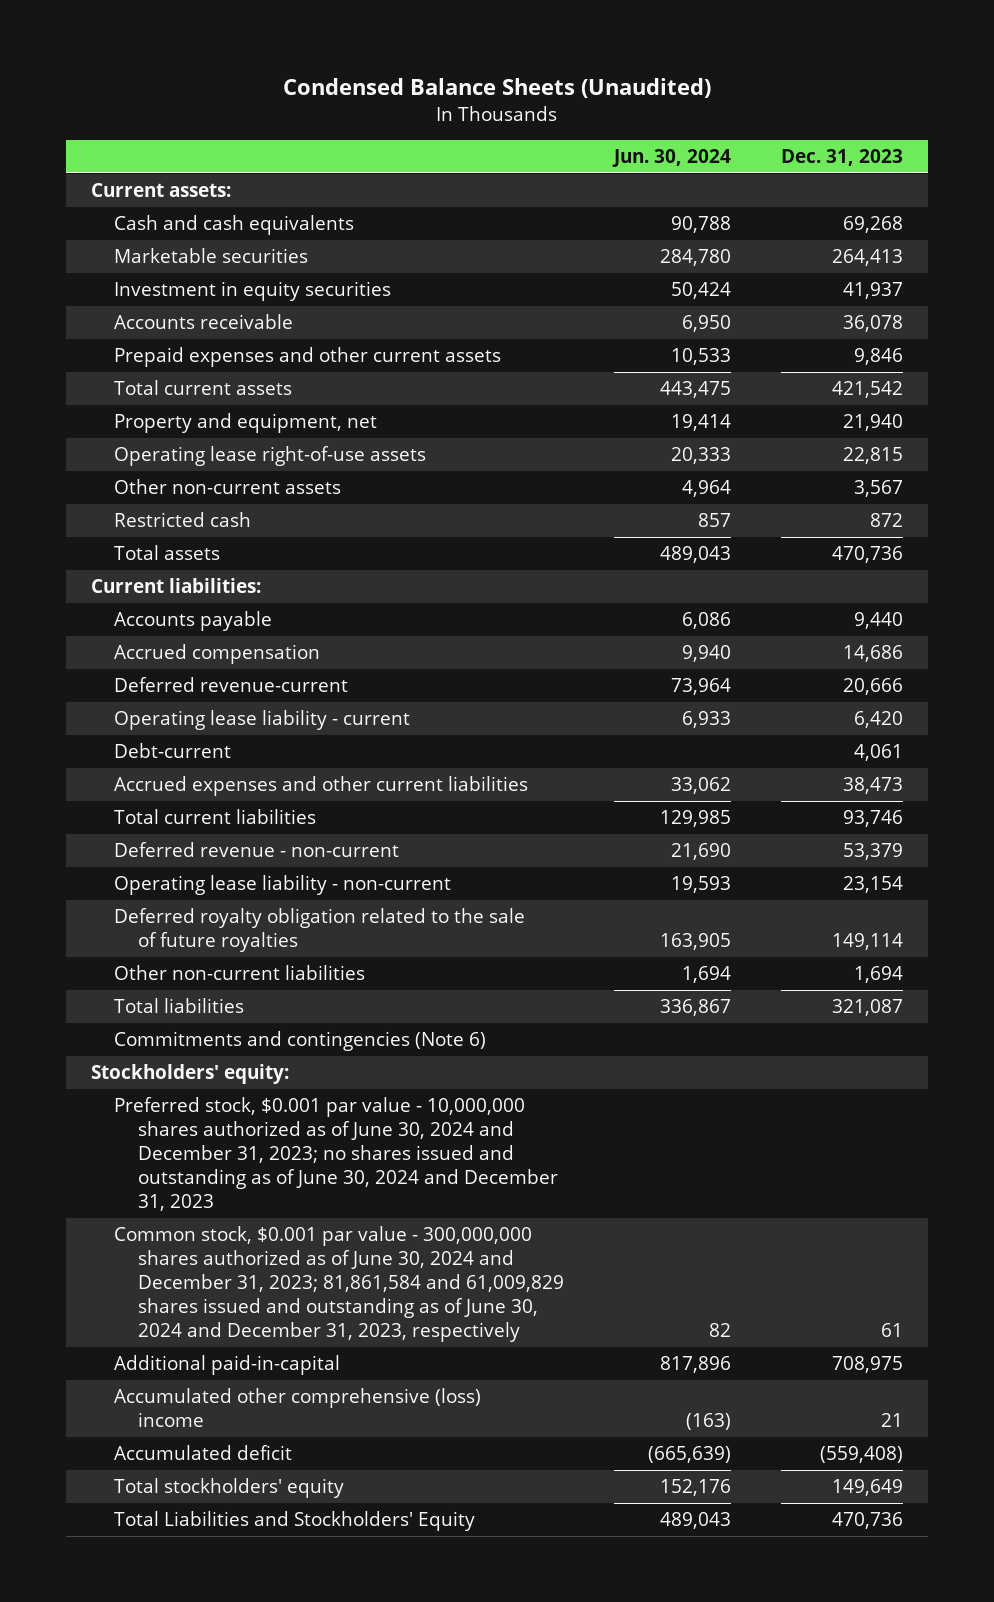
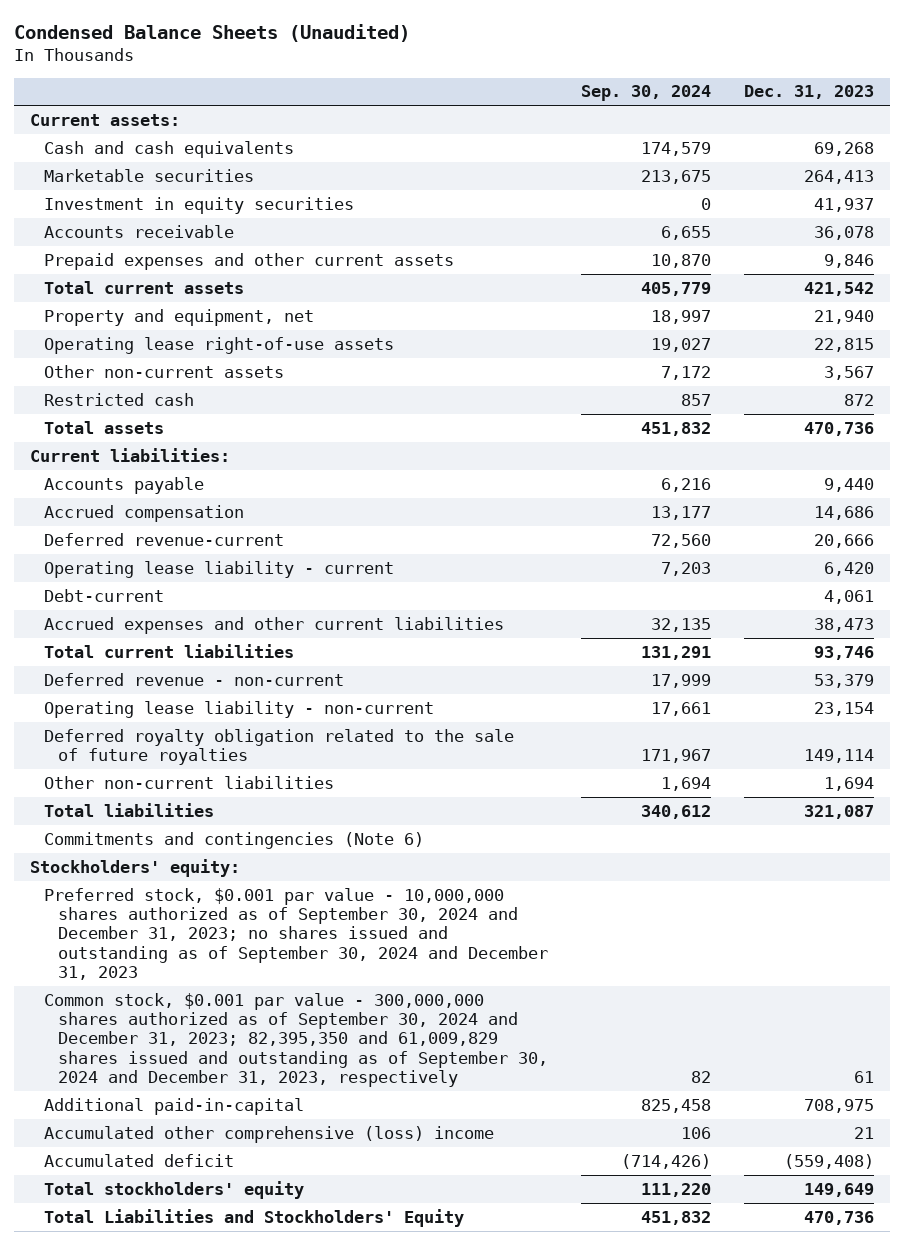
[612,149,732,168] Jun. 30, 2024 -> none
none -> [580,85,711,102] Sep. 30, 2024
[114,1097,559,1211] Preferred stock, $0.001 par value - 10,000,000 shares authorized as of June 30, 2024 and December 31, 2023; no shares issued and outstanding as of June 30, 2024 and December 31, 2023 -> [44,887,549,981] Preferred stock, $0.001 par value - 10,000,000 shares authorized as of September 30, 2024 and December 31, 2023; no shares issued and outstanding as of September 30, 2024 and December 31, 2023
[114,1226,565,1342] Common stock, $0.001 par value - 300,000,000 shares authorized as of June 30, 2024 and December 31, 2023; 81,861,584 and 61,009,829 shares issued and outstanding as of June 30, 2024 and December 31, 2023, respectively -> [44,992,549,1088] Common stock, $0.001 par value - 300,000,000 shares authorized as of September 30, 2024 and December 31, 2023; 82,395,350 and 61,009,829 shares issued and outstanding as of September 30, 2024 and December 31, 2023, respectively

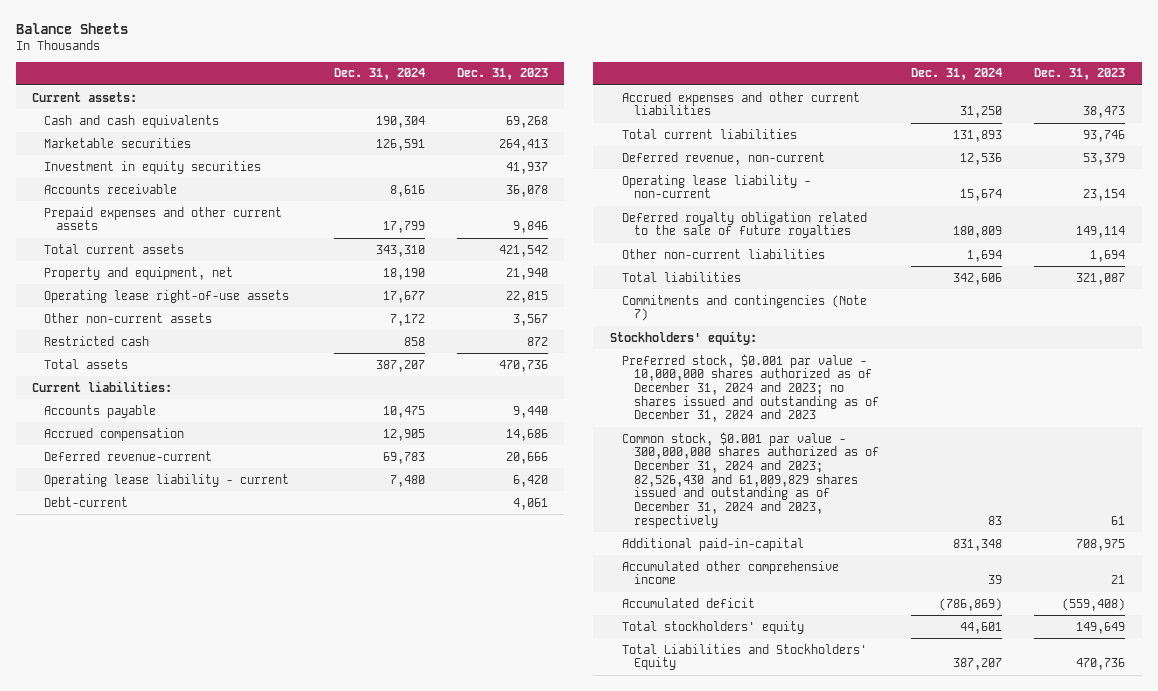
[14,24,411,43] Condensed Balance Sheets (Unaudited) -> [16,23,129,35] Balance Sheets
[580,85,711,102] Sep. 30, 2024 -> none
none -> [333,68,425,81] Dec. 31, 2024
[44,672,345,686] Deferred revenue - non-current -> [621,151,825,165] Deferred revenue, non-current
[44,831,425,849] Commitments and contingencies (Note 6) -> [621,294,867,322] Commitments and contingencies (Note 7)
[44,887,549,981] Preferred stock, $0.001 par value - 10,000,000 shares authorized as of September 30, 2024 and December 31, 2023; no shares issued and outstanding as of September 30, 2024 and December 31, 2023 -> [621,353,879,423] Preferred stock, $0.001 par value - 10,000,000 shares authorized as of December 31, 2024 and 2023; no shares issued and outstanding as of December 31, 2024 and 2023
[44,992,549,1088] Common stock, $0.001 par value - 300,000,000 shares authorized as of September 30, 2024 and December 31, 2023; 82,395,350 and 61,009,829 shares issued and outstanding as of September 30, 2024 and December 31, 2023, respectively -> [621,431,879,528] Common stock, $0.001 par value - 300,000,000 shares authorized as of December 31, 2024 and 2023; 82,526,430 and 61,009,829 shares issued and outstanding as of December 31, 2024 and 2023, respectively
[44,1125,495,1143] Accumulated other comprehensive (loss) income -> [621,560,839,585] Accumulated other comprehensive income

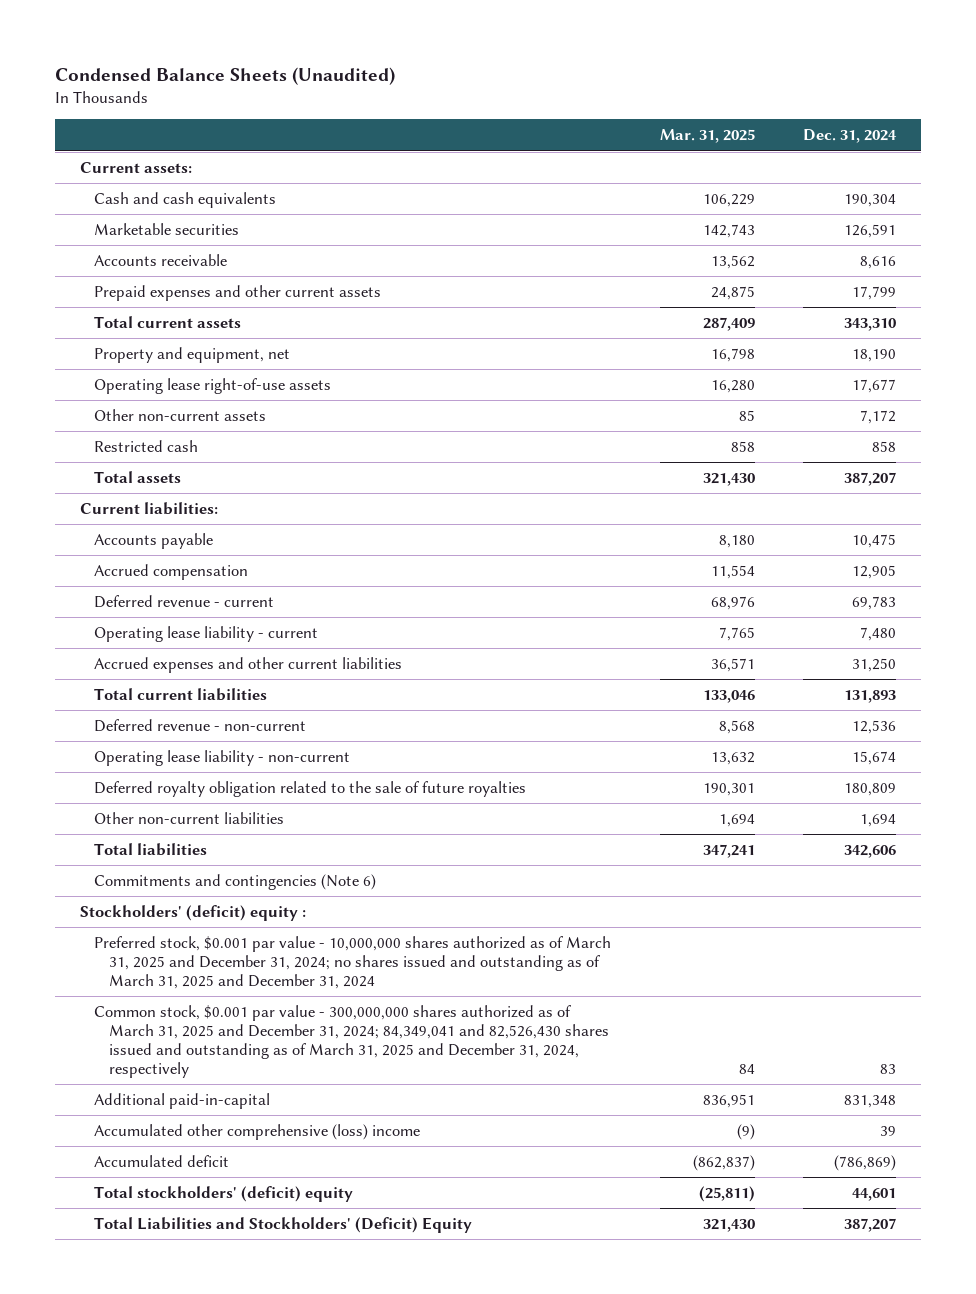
[16,23,129,35] Balance Sheets -> [55,66,396,85] Condensed Balance Sheets (Unaudited)
[456,68,548,81] Dec. 31, 2023 -> none
none -> [659,129,755,144] Mar. 31, 2025
[44,160,262,174] Investment in equity securities -> none
[44,450,213,461] Deferred revenue-current -> [94,594,275,608] Deferred revenue - current
[44,496,129,507] Debt-current -> none
[621,151,825,165] Deferred revenue, non-current -> [94,718,307,732] Deferred revenue - non-current
[621,294,867,322] Commitments and contingencies (Note 7) -> [94,873,377,890] Commitments and contingencies (Note 6)
[609,330,757,345] Stockholders' equity: -> [79,904,306,921] Stockholders' (deficit) equity :
[621,353,879,423] Preferred stock, $0.001 par value - 10,000,000 shares authorized as of December 31, 2024 and 2023; no shares issued and outstanding as of December 31, 2024 and 2023 -> [94,935,612,989] Preferred stock, $0.001 par value - 10,000,000 shares authorized as of March 31, 2025 and December 31, 2024; no shares issued and outstanding as of March 31, 2025 and December 31, 2024
[621,431,879,528] Common stock, $0.001 par value - 300,000,000 shares authorized as of December 31, 2024 and 2023; 82,526,430 and 61,009,829 shares issued and outstanding as of December 31, 2024 and 2023, respectively -> [94,1004,610,1078] Common stock, $0.001 par value - 300,000,000 shares authorized as of March 31, 2025 and December 31, 2024; 84,349,041 and 82,526,430 shares issued and outstanding as of March 31, 2025 and December 31, 2024, respectively
[621,560,839,585] Accumulated other comprehensive income -> [94,1123,421,1140] Accumulated other comprehensive (loss) income
[621,620,804,634] Total stockholders' equity -> [94,1185,354,1202] Total stockholders' (deficit) equity
[621,643,867,671] Total Liabilities and Stockholders' Equity -> [94,1216,473,1233] Total Liabilities and Stockholders' (Deficit) Equity

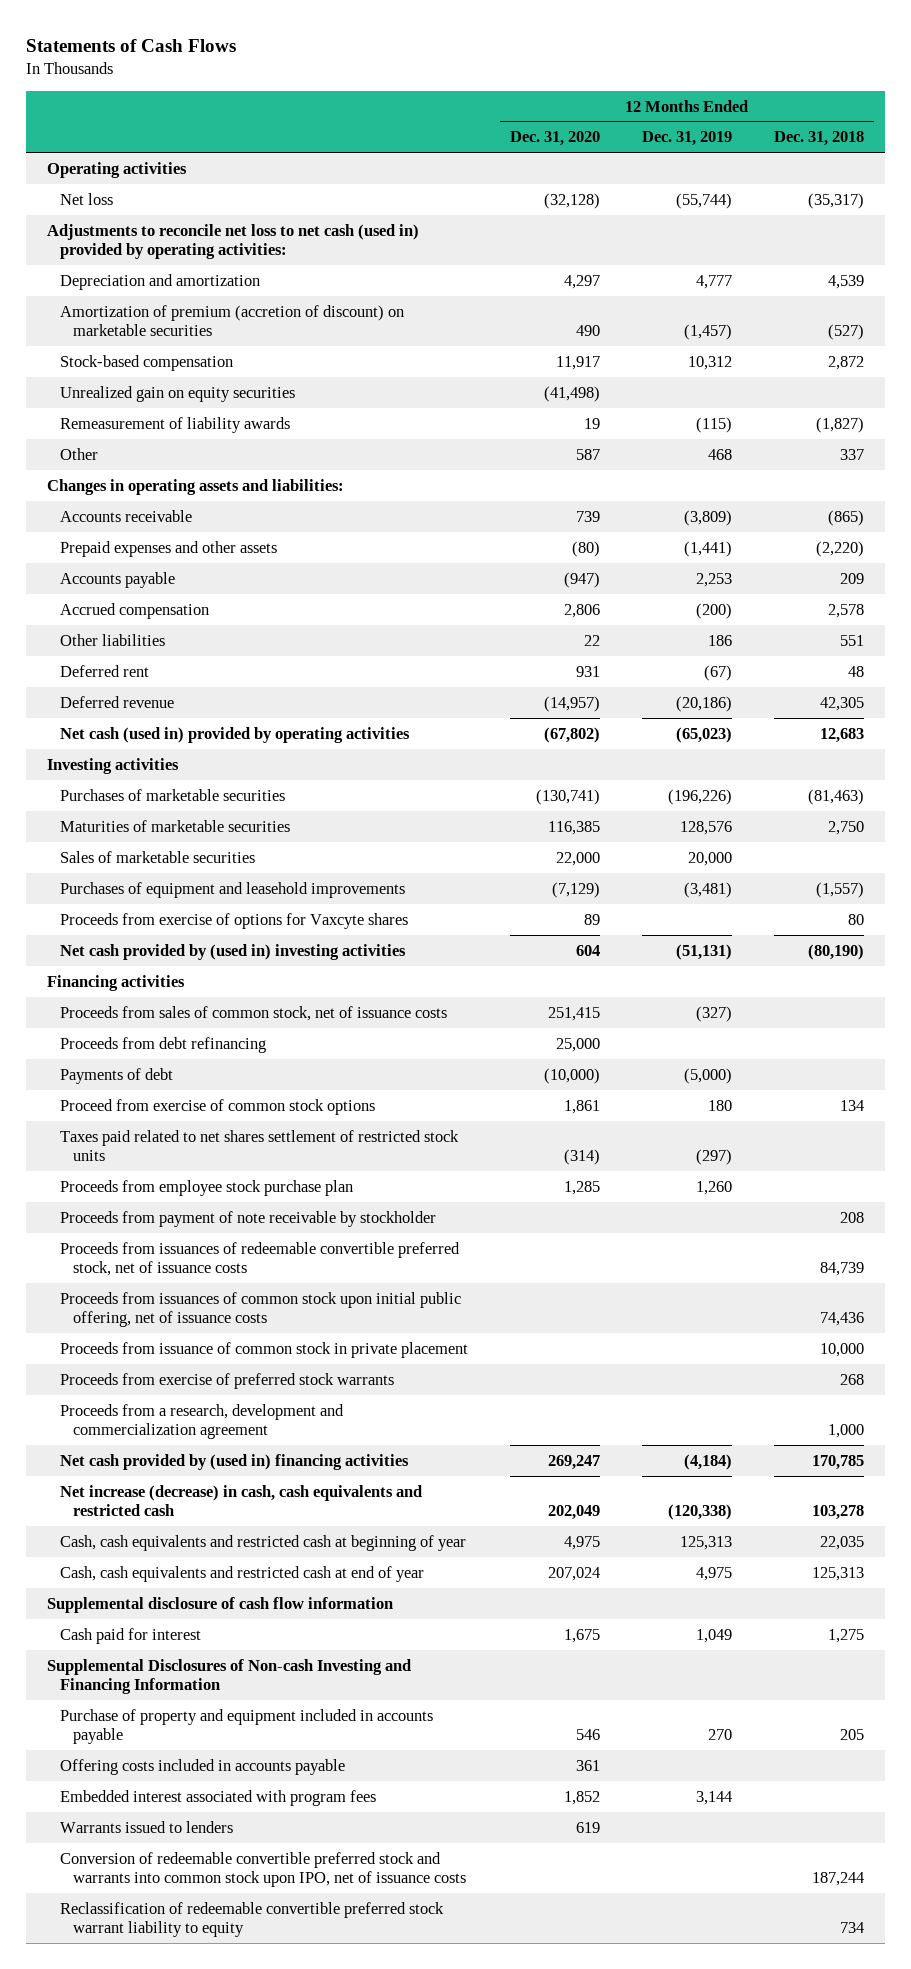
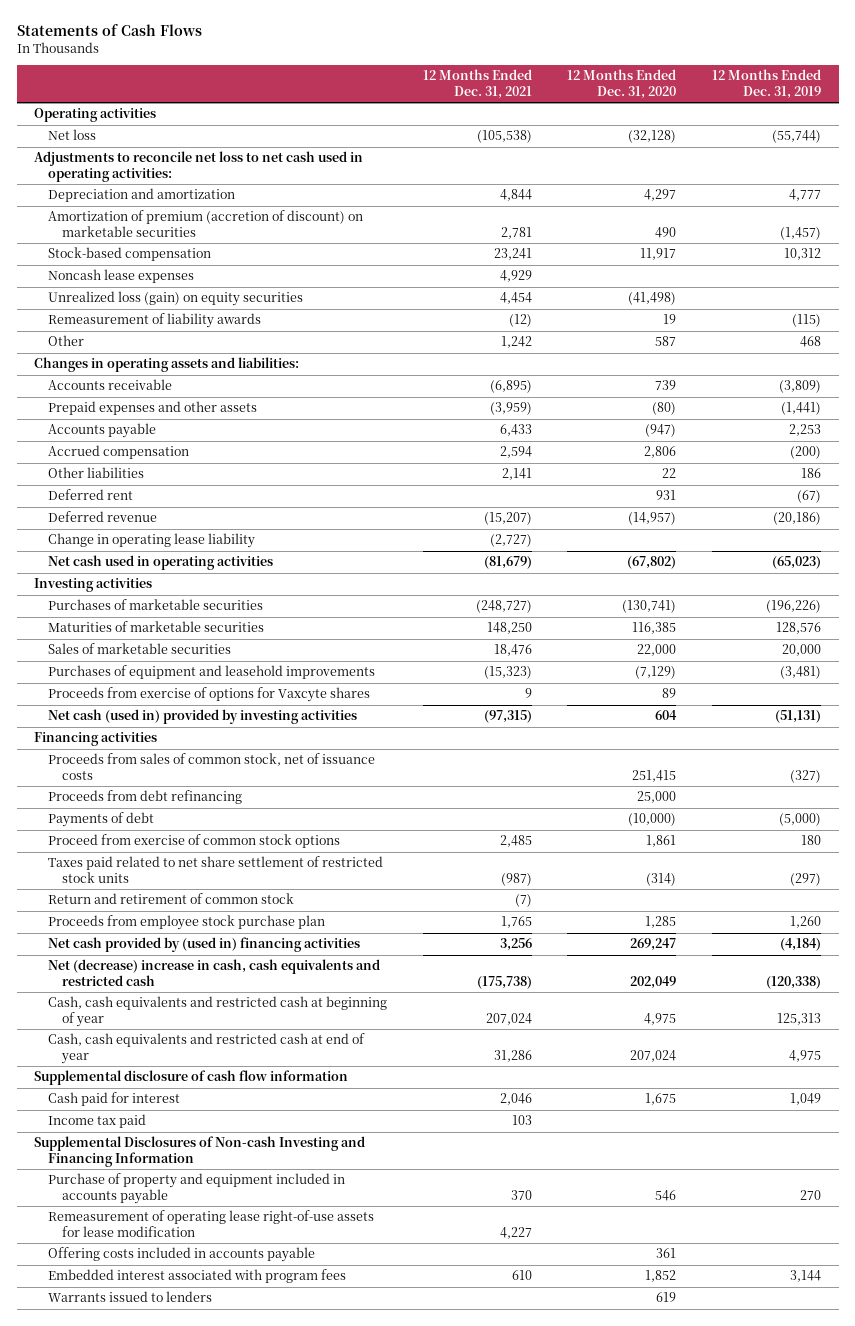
[773,131,864,147] Dec. 31, 2018 -> none
none -> [422,69,532,99] 12 Months Ended Dec. 31, 2021
[47,223,420,260] Adjustments to reconcile net loss to net cash (used in) provided by operating activities: -> [34,151,364,182] Adjustments to reconcile net loss to net cash used in operating activities:
none -> [48,269,195,284] Noncash lease expenses
[60,385,296,402] Unrealized gain on equity securities -> [48,291,304,307] Unrealized loss (gain) on equity securities
none -> [48,533,256,549] Change in operating lease liability
[60,726,411,743] Net cash (used in) provided by operating activities -> [48,555,274,571] Net cash used in operating activities
[60,943,407,960] Net cash provided by (used in) investing activities -> [48,709,358,725] Net cash (used in) provided by investing activities
[60,1129,460,1162] Taxes paid related to net shares settlement of restricted stock units -> [48,856,384,883] Taxes paid related to net share settlement of restricted stock units
none -> [48,893,295,905] Return and retirement of common stock
[60,1210,437,1227] Proceeds from payment of note receivable by stockholder -> none
[60,1241,461,1277] Proceeds from issuances of redeemable convertible preferred stock, net of issuance costs -> none
[60,1291,462,1328] Proceeds from issuances of common stock upon initial public offering, net of issuance costs -> none
[60,1341,469,1358] Proceeds from issuance of common stock in private placement -> none
[60,1372,395,1389] Proceeds from exercise of preferred stock warrants -> none
[60,1403,345,1440] Proceeds from a research, development and commercialization agreement -> none
[60,1484,423,1517] Net increase (decrease) in cash, cash equivalents and restricted cash -> [48,959,381,986] Net (decrease) increase in cash, cash equivalents and restricted cash
none -> [48,1114,147,1129] Income tax paid
none -> [48,1210,375,1237] Remeasurement of operating lease right-of-use assets for lease modification
[60,1851,467,1888] Conversion of redeemable convertible preferred stock and warrants into common stock upon IPO, net of issuance costs -> none
[60,1901,445,1938] Reclassification of redeemable convertible preferred stock warrant liability to equity -> none

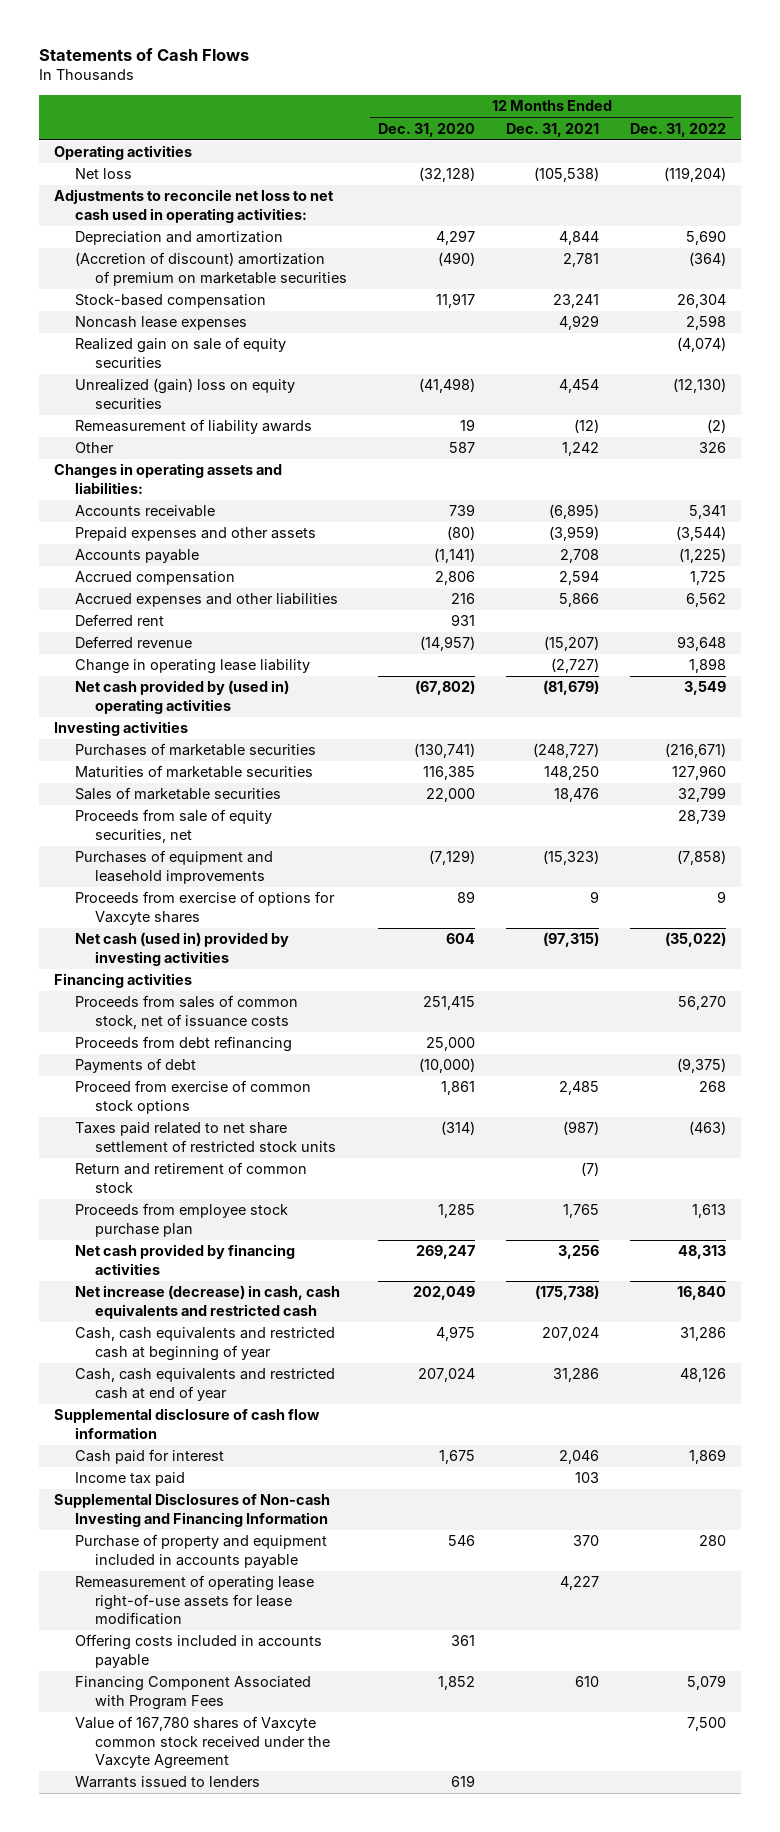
[711,69,821,99] 12 Months Ended Dec. 31, 2019 -> none
none -> [629,122,726,137] Dec. 31, 2022
[48,210,364,237] Amortization of premium (accretion of discount) on marketable securities -> [74,252,348,286] (Accretion of discount) amortization of premium on marketable securities
[655,226,677,238] 490 -> [437,252,475,267] (490)
none -> [74,337,286,368] Realized gain on sale of equity securities
[48,291,304,307] Unrealized loss (gain) on equity securities -> [74,378,295,409] Unrealized (gain) loss on equity securities
[499,424,532,437] 6,433 -> [559,549,599,564] 2,708
[645,424,677,438] (947) -> [433,548,475,564] (1,141)
[48,467,145,479] Other liabilities -> none
none -> [74,593,338,608] Accrued expenses and other liabilities
[48,555,274,571] Net cash used in operating activities -> [74,680,289,714] Net cash provided by (used in) operating activities
none -> [74,809,272,843] Proceeds from sale of equity securities, net
[48,937,361,953] Net cash provided by (used in) financing activities -> [74,1244,295,1275] Net cash provided by financing activities
[48,959,381,986] Net (decrease) increase in cash, cash equivalents and restricted cash -> [74,1285,340,1319] Net increase (decrease) in cash, cash equivalents and restricted cash
[48,1269,347,1284] Embedded interest associated with program fees -> [74,1676,311,1710] Financing Component Associated with Program Fees
none -> [74,1716,331,1769] Value of 167,780 shares of Vaxcyte common stock received under the Vaxcyte Agreement

